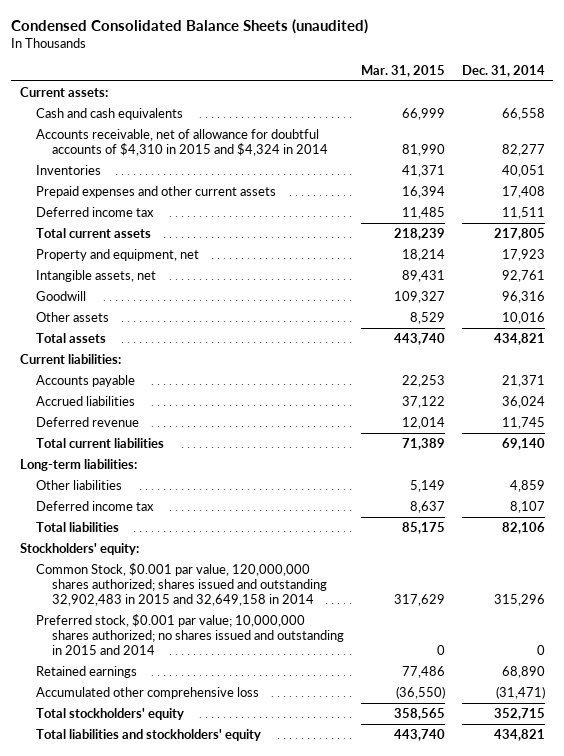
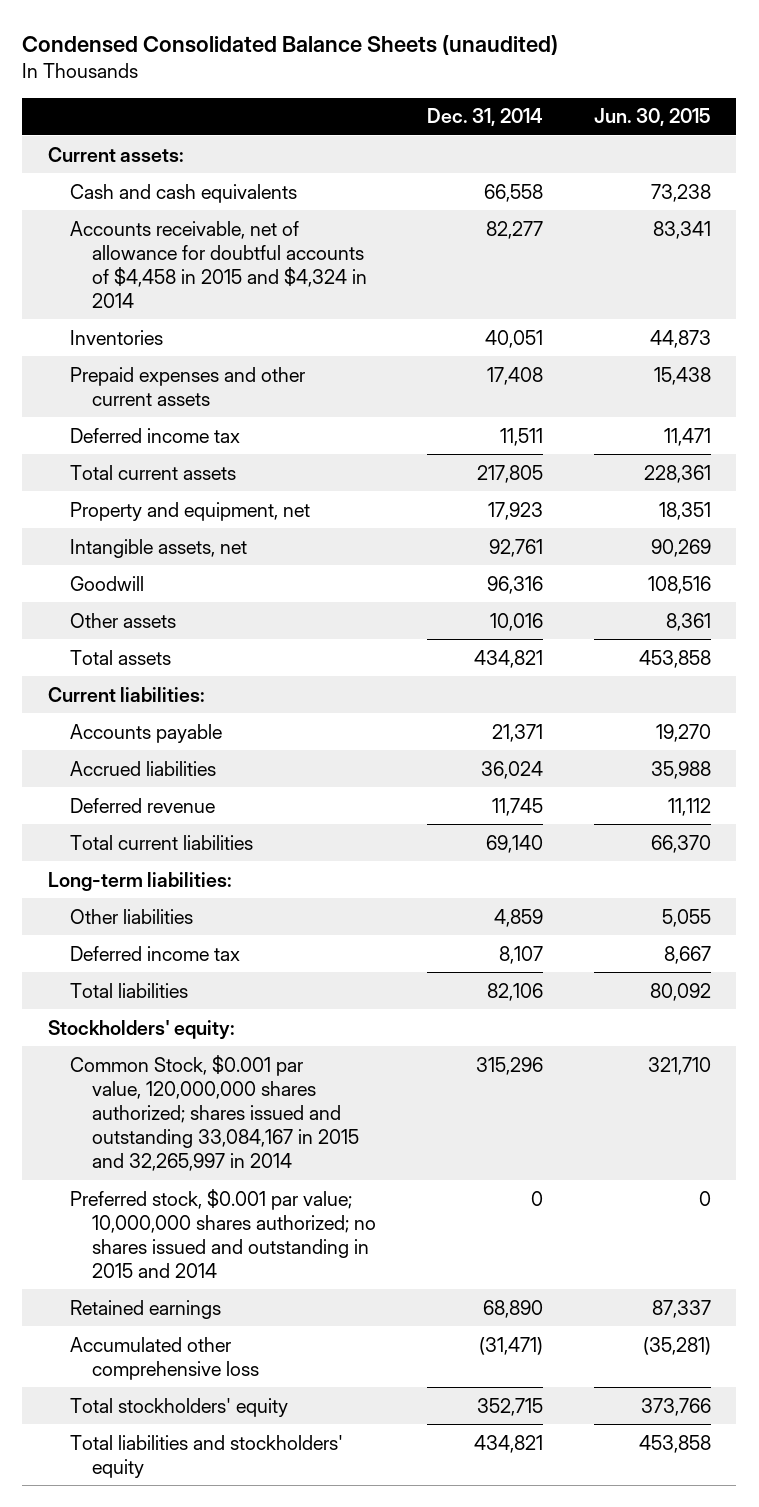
[360,64,445,77] Mar. 31, 2015 -> none
none -> [593,108,711,127] Jun. 30, 2015
[35,128,328,156] Accounts receivable, net of allowance for doubtful accounts of $4,310 in 2015 and $4,324 in 2014 -> [69,220,367,308] Accounts receivable, net of allowance for doubtful accounts of $4,458 in 2015 and $4,324 in 2014
[35,562,327,606] Common Stock, $0.001 par value, 120,000,000 shares authorized; shares issued and outstanding 32,902,483 in 2015 and 32,649,158 in 2014 -> [69,1054,359,1171] Common Stock, $0.001 par value, 120,000,000 shares authorized; shares issued and outstanding 33,084,167 in 2015 and 32,265,997 in 2014

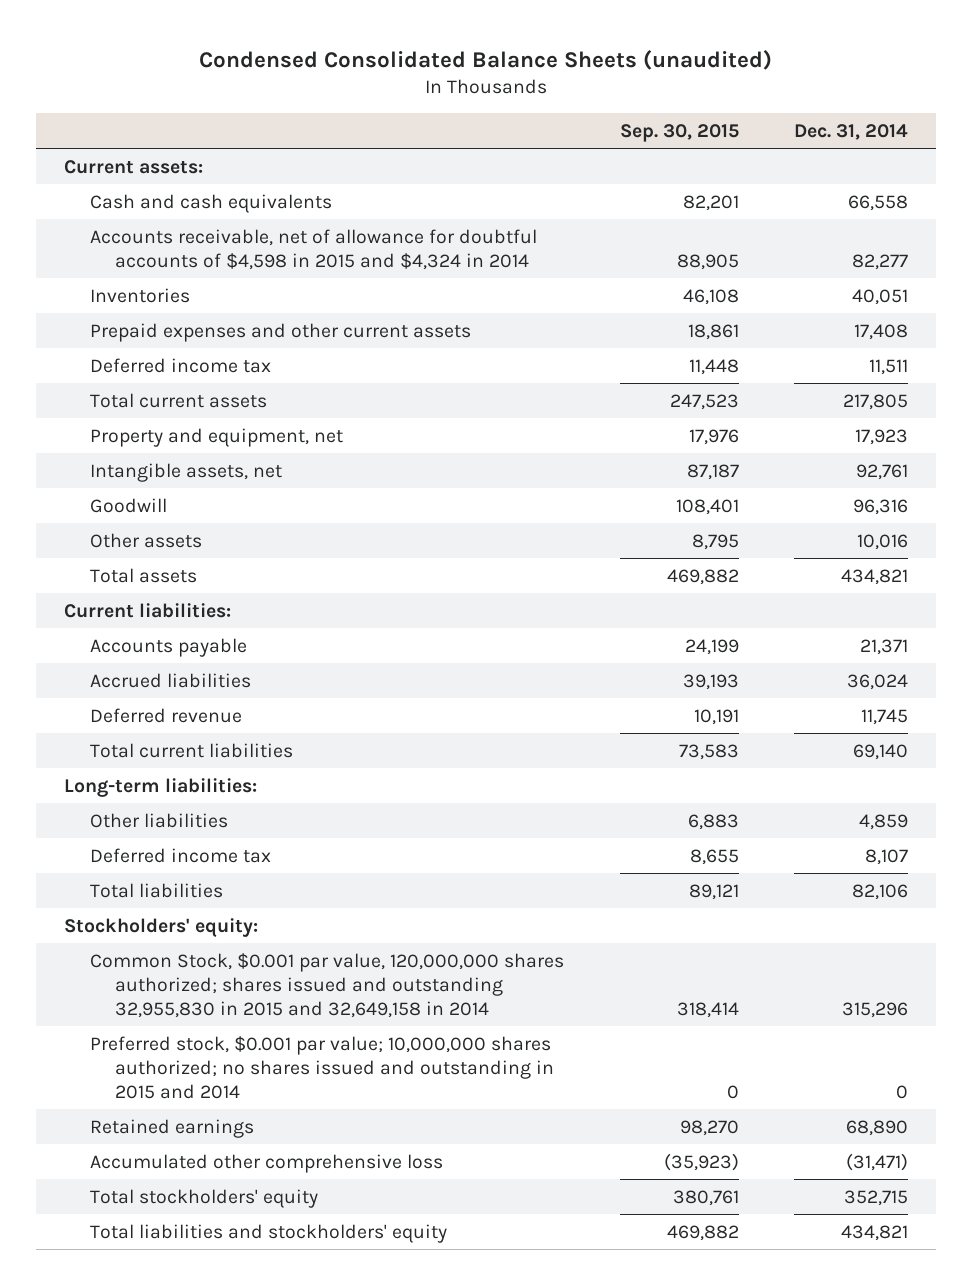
[593,108,711,127] Jun. 30, 2015 -> none
none -> [619,123,739,142] Sep. 30, 2015
[69,220,367,308] Accounts receivable, net of allowance for doubtful accounts of $4,458 in 2015 and $4,324 in 2014 -> [89,228,537,270] Accounts receivable, net of allowance for doubtful accounts of $4,598 in 2015 and $4,324 in 2014
[69,1054,359,1171] Common Stock, $0.001 par value, 120,000,000 shares authorized; shares issued and outstanding 33,084,167 in 2015 and 32,265,997 in 2014 -> [89,952,564,1018] Common Stock, $0.001 par value, 120,000,000 shares authorized; shares issued and outstanding 32,955,830 in 2015 and 32,649,158 in 2014

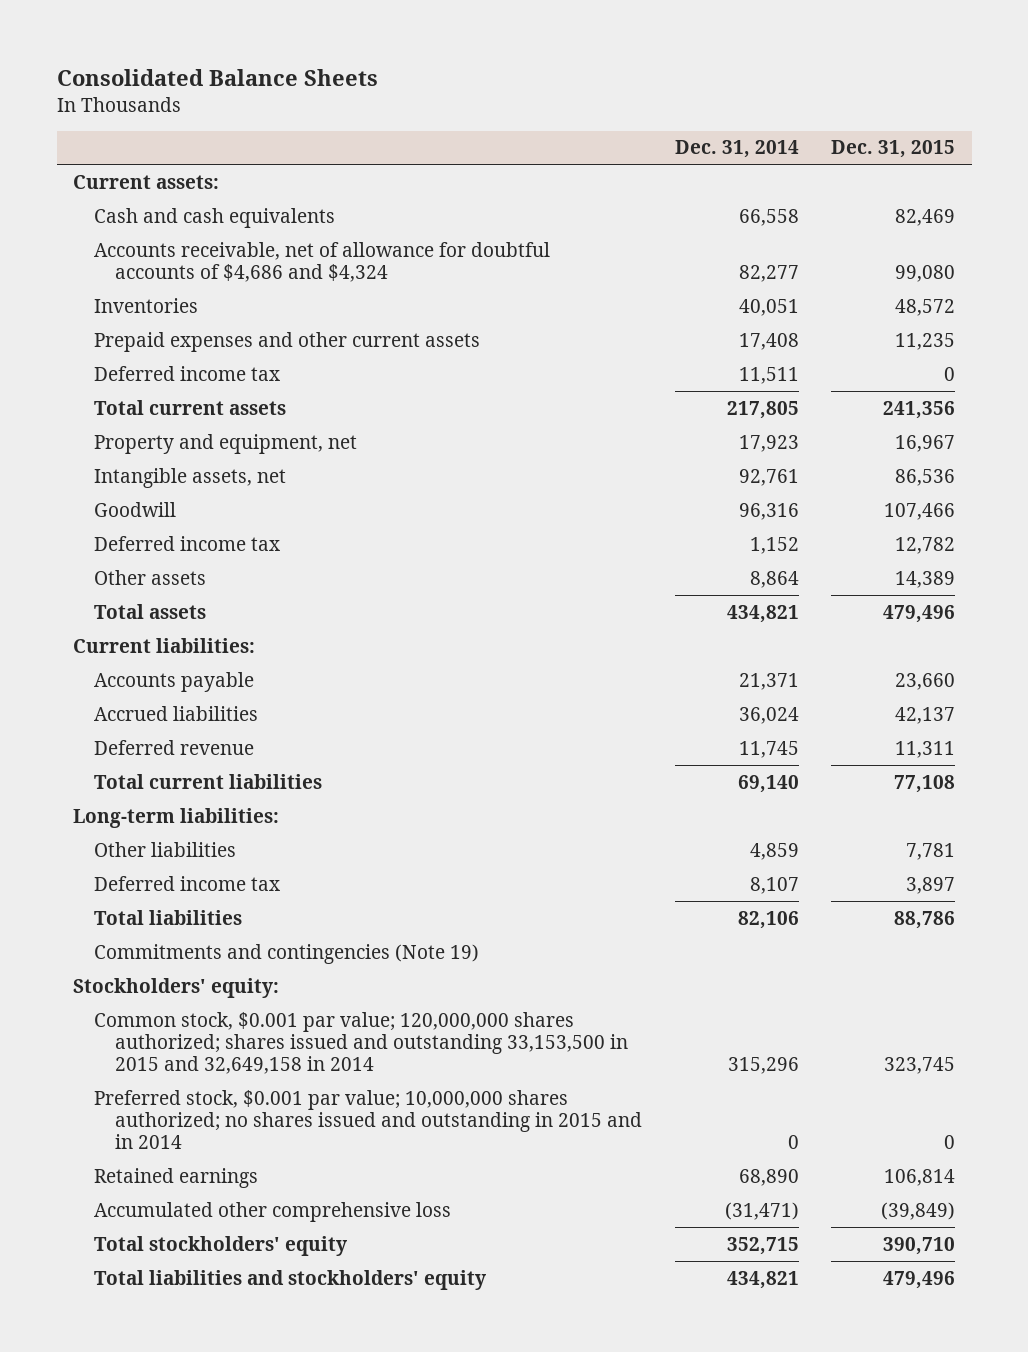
[199,49,773,70] Condensed Consolidated Balance Sheets (unaudited) -> [56,69,378,87] Consolidated Balance Sheets
[619,123,739,142] Sep. 30, 2015 -> none
none -> [831,140,956,159] Dec. 31, 2015
[89,228,537,270] Accounts receivable, net of allowance for doubtful accounts of $4,598 in 2015 and $4,324 in 2014 -> [94,241,551,282] Accounts receivable, net of allowance for doubtful accounts of $4,686 and $4,324
none -> [94,535,281,551] Deferred income tax
[857,533,909,550] 10,016 -> [749,570,799,588] 8,864
none -> [94,943,480,964] Commitments and contingencies (Note 19)
[89,952,564,1018] Common Stock, $0.001 par value, 120,000,000 shares authorized; shares issued and outstanding 32,955,830 in 2015 and 32,649,158 in 2014 -> [94,1011,629,1074] Common stock, $0.001 par value; 120,000,000 shares authorized; shares issued and outstanding 33,153,500 in 2015 and 32,649,158 in 2014
[89,1035,555,1099] Preferred stock, $0.001 par value; 10,000,000 shares authorized; no shares issued and outstanding in 2015 and 2014 -> [94,1089,643,1149] Preferred stock, $0.001 par value; 10,000,000 shares authorized; no shares issued and outstanding in 2015 and in 2014

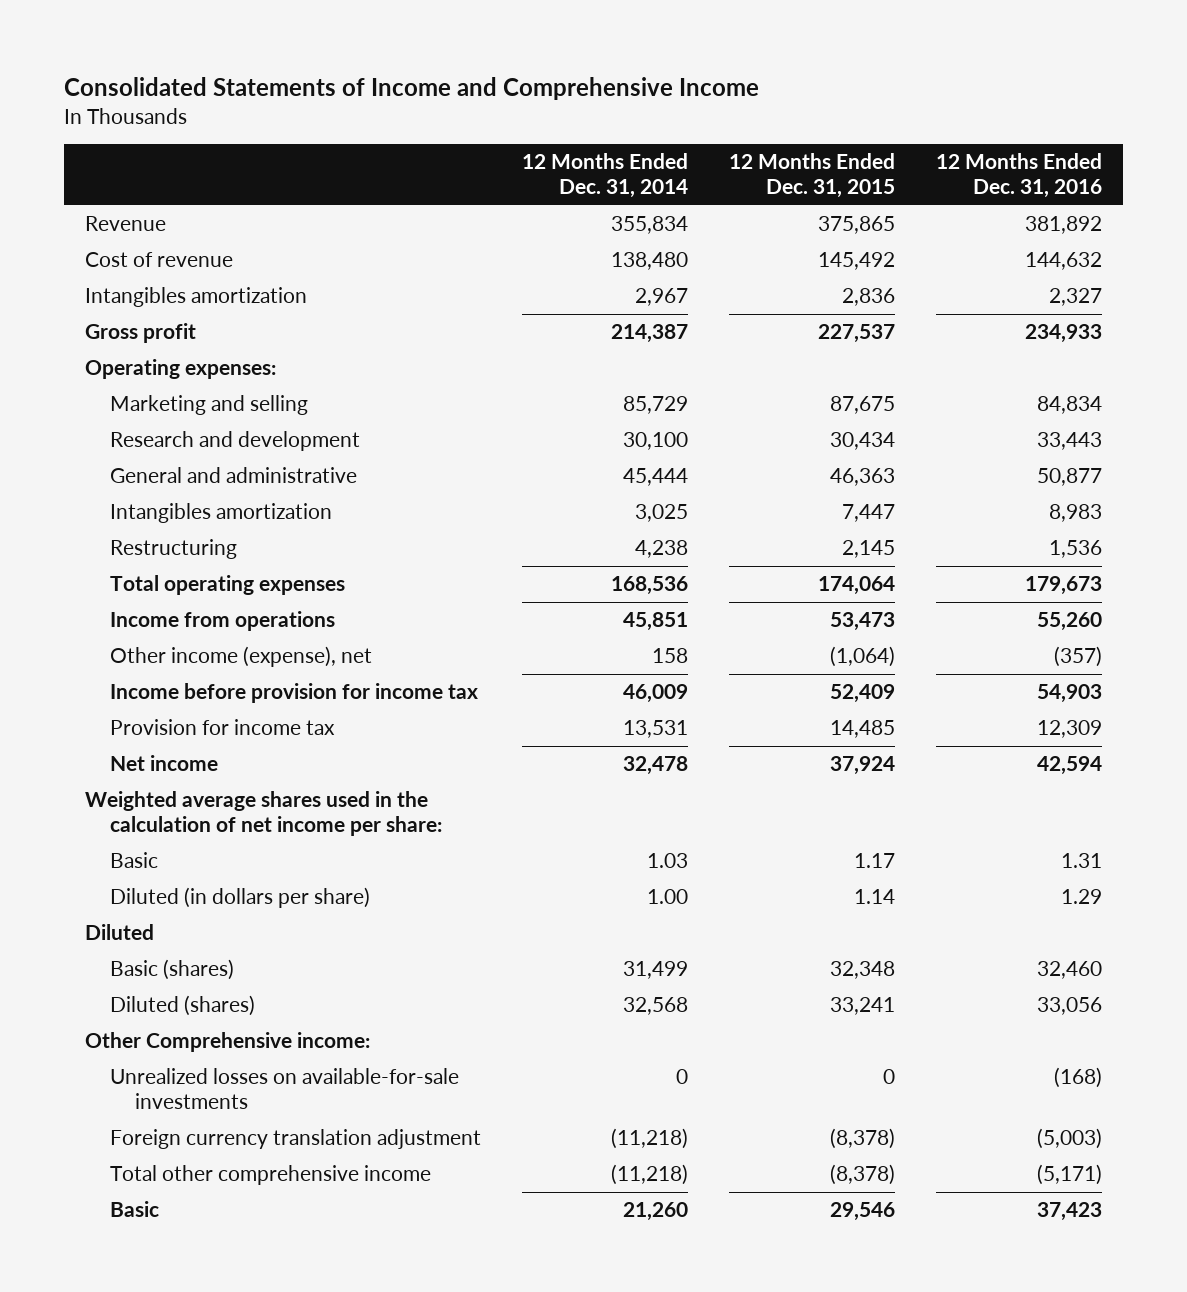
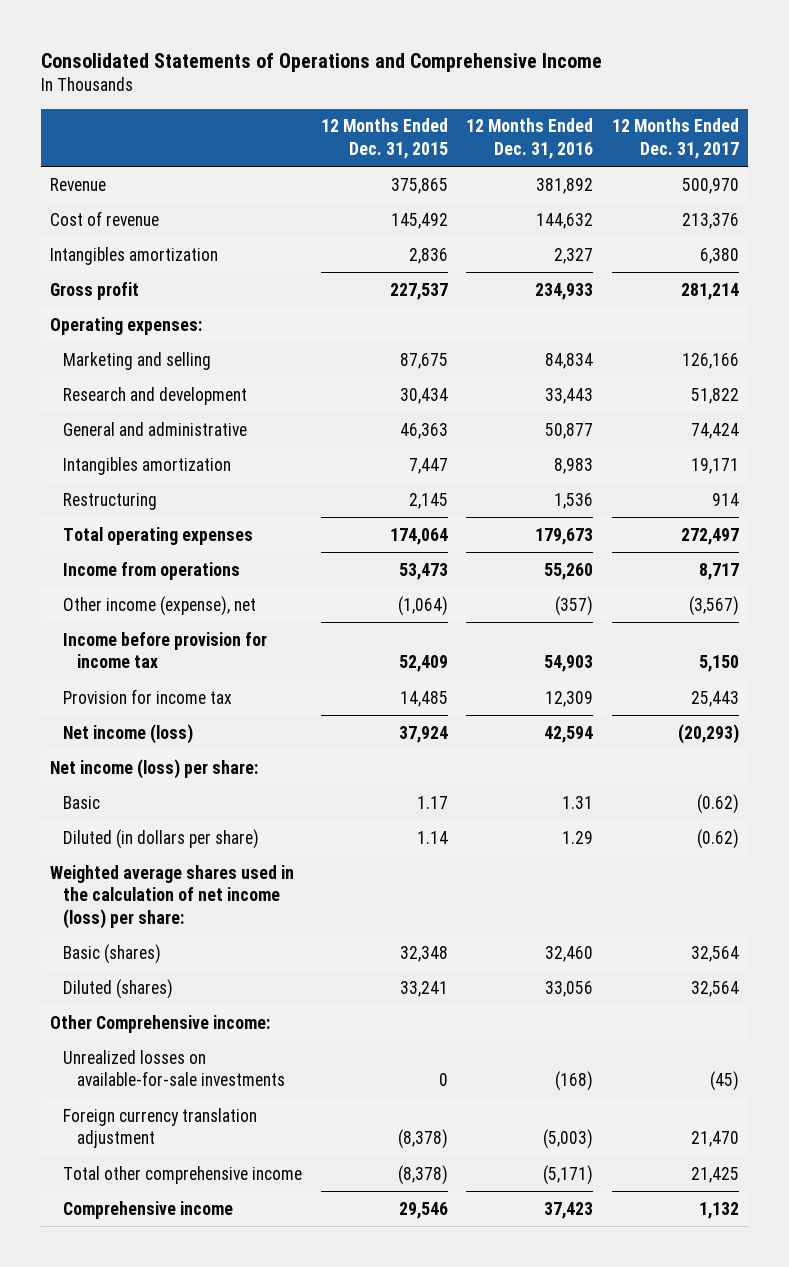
[64,76,760,100] Consolidated Statements of Income and Comprehensive Income -> [40,52,602,72] Consolidated Statements of Operations and Comprehensive Income
[521,153,688,199] 12 Months Ended Dec. 31, 2014 -> none
none -> [611,118,739,159] 12 Months Ended Dec. 31, 2017
[109,755,218,772] Net income -> [63,723,194,744] Net income (loss)
[84,791,442,837] Weighted average shares used in the calculation of net income per share: -> [49,758,258,779] Net income (loss) per share:
[84,924,154,941] Diluted -> [49,864,294,929] Weighted average shares used in the calculation of net income (loss) per share:
[109,1201,159,1218] Basic -> [63,1200,234,1219] Comprehensive income

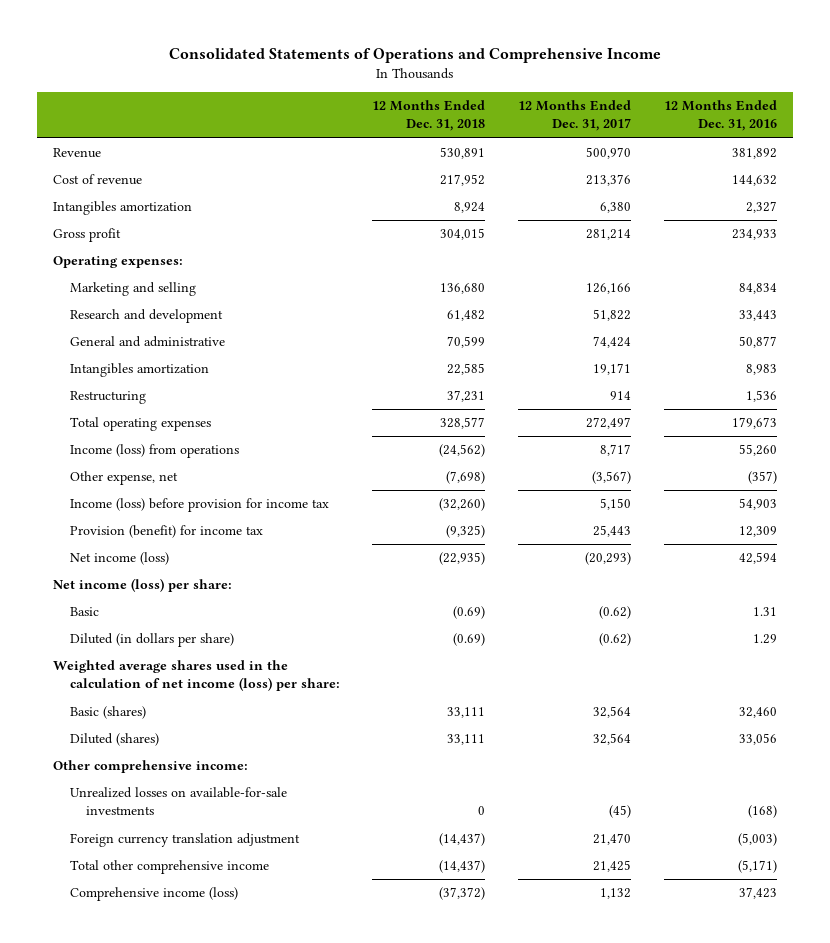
[320,118,448,159] 12 Months Ended Dec. 31, 2015 -> none
none -> [372,100,486,132] 12 Months Ended Dec. 31, 2018
[63,561,241,580] Income from operations -> [69,444,239,459] Income (loss) from operations
[63,595,257,616] Other income (expense), net -> [69,471,178,486] Other expense, net
[63,631,268,669] Income before provision for income tax -> [69,498,329,513] Income (loss) before provision for income tax
[63,688,233,704] Provision for income tax -> [69,525,263,539] Provision (benefit) for income tax
[49,1014,270,1033] Other Comprehensive income: -> [53,760,249,774] Other comprehensive income:
[63,1200,234,1219] Comprehensive income -> [69,887,238,902] Comprehensive income (loss)

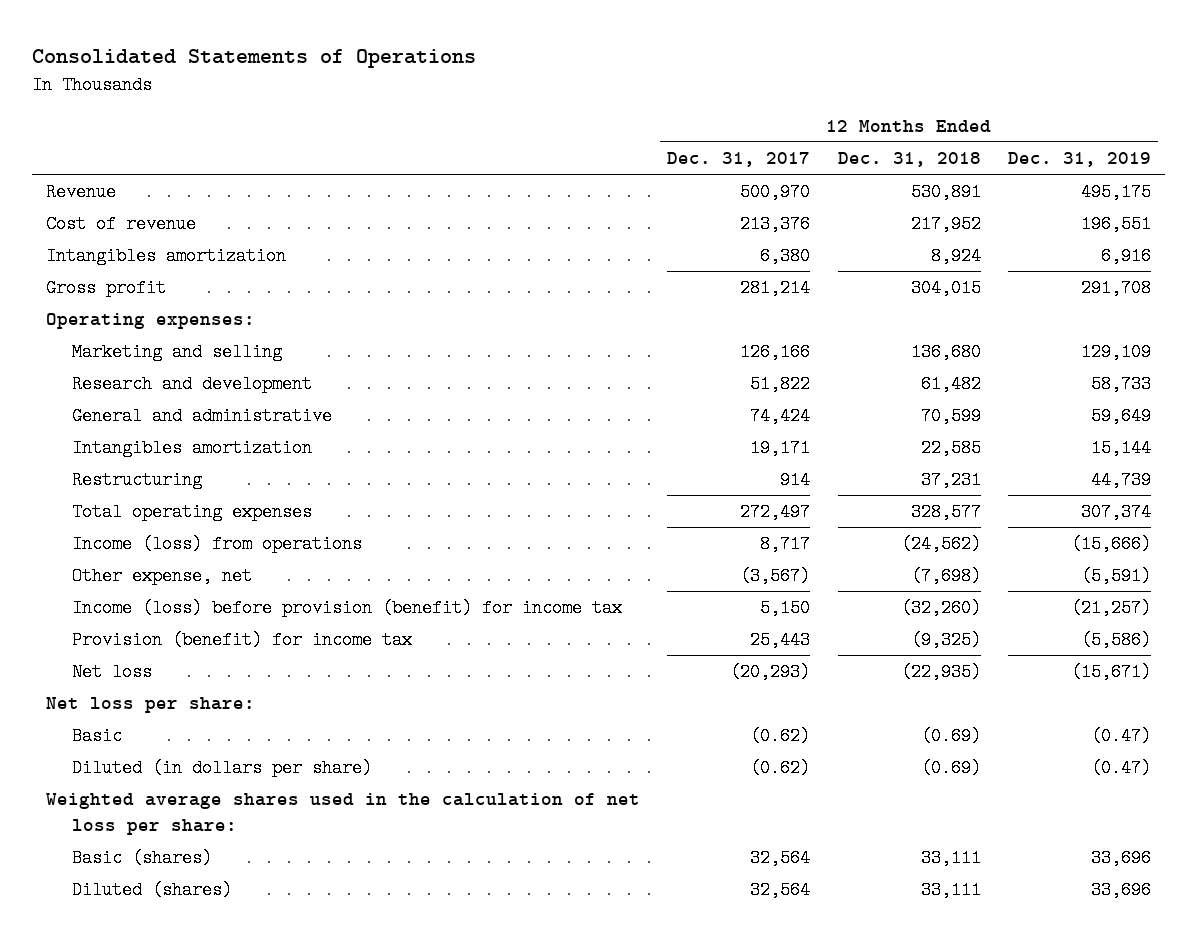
[169,47,662,63] Consolidated Statements of Operations and Comprehensive Income -> [32,48,477,68] Consolidated Statements of Operations
[663,100,777,132] 12 Months Ended Dec. 31, 2016 -> none
none -> [1008,152,1152,168] Dec. 31, 2019
[69,498,329,513] Income (loss) before provision for income tax -> [71,599,622,618] Income (loss) before provision (benefit) for income tax
[69,552,169,566] Net income (loss) -> [71,663,152,682] Net loss
[53,578,233,593] Net income (loss) per share: -> [45,697,255,714] Net loss per share:
[53,660,340,692] Weighted average shares used in the calculation of net income (loss) per share: -> [45,793,640,835] Weighted average shares used in the calculation of net loss per share:
[53,760,249,774] Other comprehensive income: -> none
[69,787,287,816] Unrealized losses on available-for-sale investments -> none
[69,833,300,848] Foreign currency translation adjustment -> none
[69,860,269,875] Total other comprehensive income -> none
[69,887,238,902] Comprehensive income (loss) -> none

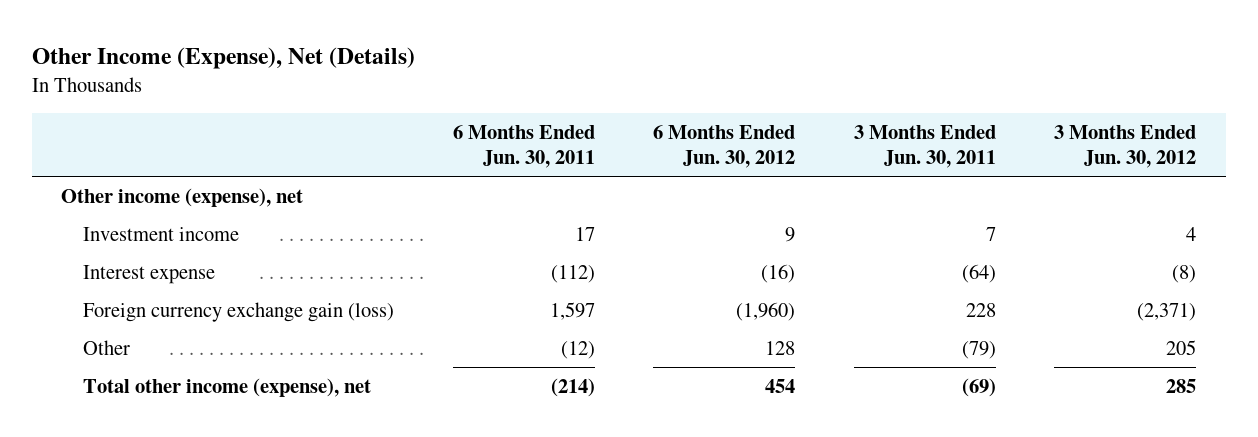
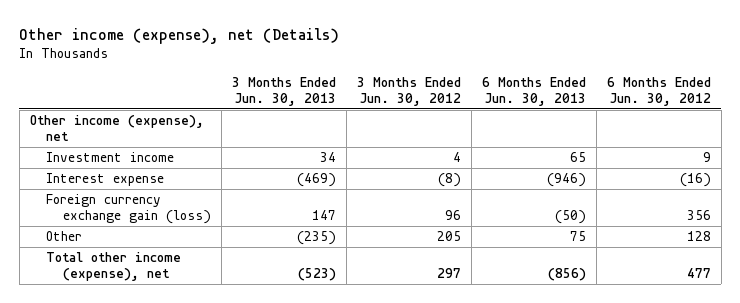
[32,47,416,70] Other Income (Expense), Net (Details) -> [19,28,340,45] Other income (expense), net (Details)
[452,124,595,169] 6 Months Ended Jun. 30, 2011 -> none
[853,124,996,169] 3 Months Ended Jun. 30, 2011 -> none
none -> [232,77,337,106] 3 Months Ended Jun. 30, 2013
none -> [481,77,586,106] 6 Months Ended Jun. 30, 2013
[736,301,796,321] (1,960) -> [686,210,711,221] 356
[1137,302,1197,321] (2,371) -> [445,210,462,221] 96
[765,378,796,393] 454 -> [686,268,711,279] 477
[1166,378,1197,393] 285 -> [437,268,462,279] 297

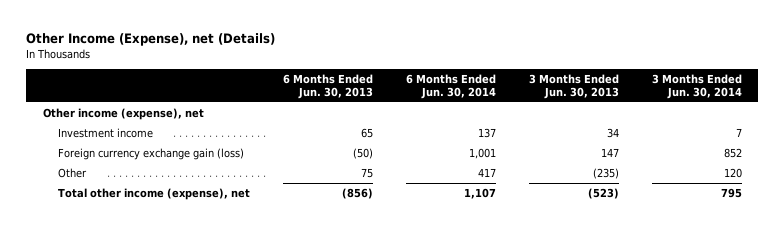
[19,28,340,45] Other income (expense), net (Details) -> [26,33,276,47] Other Income (Expense), net (Details)
[357,77,462,106] 3 Months Ended Jun. 30, 2012 -> none
[606,77,711,106] 6 Months Ended Jun. 30, 2012 -> none
none -> [405,74,496,99] 6 Months Ended Jun. 30, 2014
none -> [651,74,742,99] 3 Months Ended Jun. 30, 2014
[46,173,165,187] Interest expense -> none

